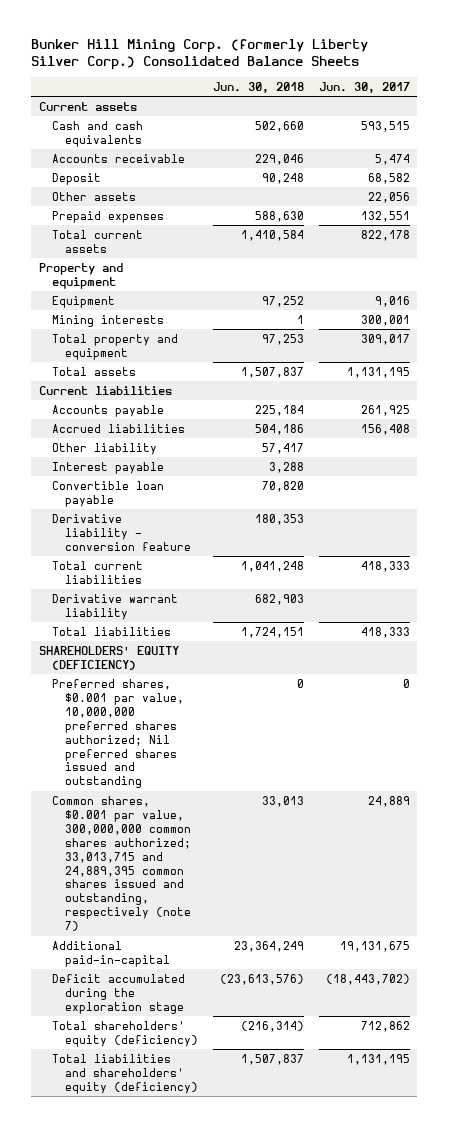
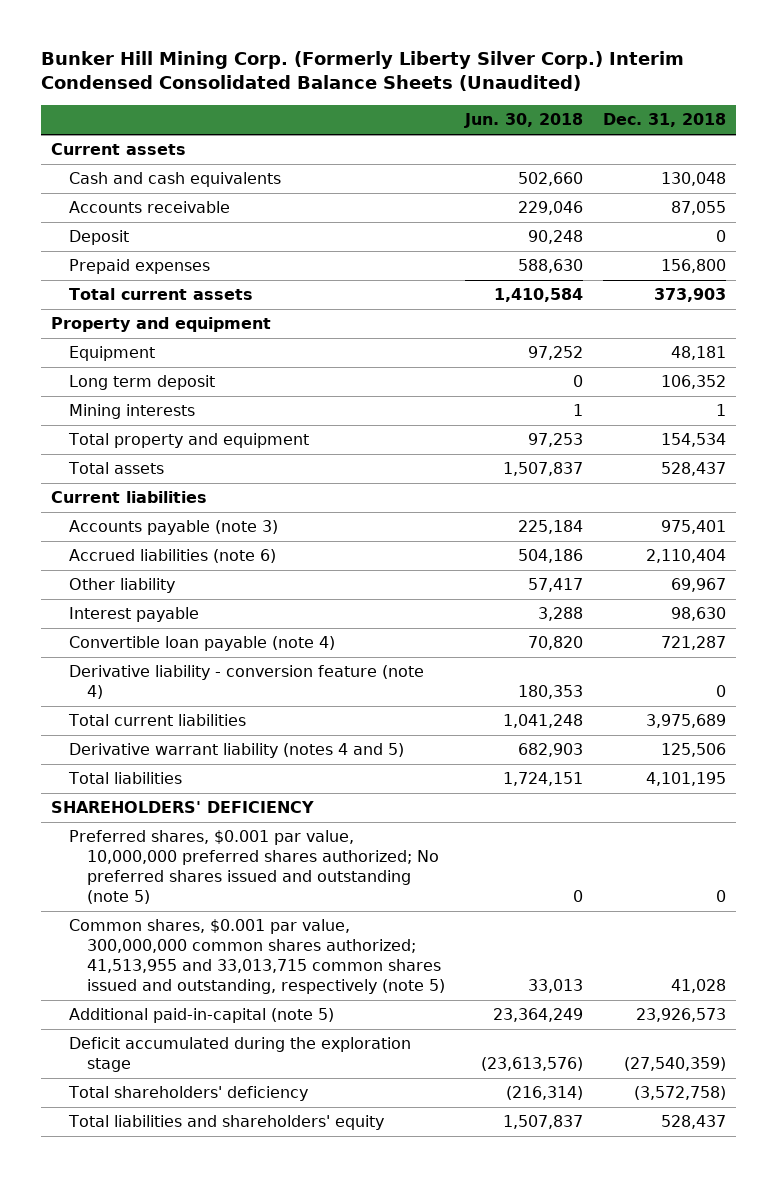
[31,38,369,70] Bunker Hill Mining Corp. (formerly Liberty Silver Corp.) Consolidated Balance Sheets -> [40,51,684,92] Bunker Hill Mining Corp. (Formerly Liberty Silver Corp.) Interim Condensed Consolidated Balance Sheets (Unaudited)
[318,81,410,93] Jun. 30, 2017 -> none
none -> [603,113,727,128] Dec. 31, 2018
[51,191,136,201] Other assets -> none
none -> [69,375,216,391] Long term deposit
[51,404,164,417] Accounts payable -> [69,520,279,536] Accounts payable (note 3)
[51,423,185,433] Accrued liabilities -> [69,549,277,564] Accrued liabilities (note 6)
[51,480,164,507] Convertible loan payable -> [69,636,336,652] Convertible loan payable (note 4)
[51,513,191,551] Derivative liability - conversion feature -> [69,665,425,700] Derivative liability - conversion feature (note 4)
[51,593,178,620] Derivative warrant liability -> [69,743,405,759] Derivative warrant liability (notes 4 and 5)
[38,645,179,670] SHAREHOLDERS' EQUITY (DEFICIENCY) -> [50,801,314,814] SHAREHOLDERS' DEFICIENCY
[51,678,184,789] Preferred shares, $0.001 par value, 10,000,000 preferred shares authorized; Nil preferred shares issued and outstanding -> [69,830,440,905] Preferred shares, $0.001 par value, 10,000,000 preferred shares authorized; No preferred shares issued and outstanding (note 5)
[51,795,191,932] Common shares, $0.001 par value, 300,000,000 common shares authorized; 33,013,715 and 24,889,395 common shares issued and outstanding, respectively (note 7) -> [69,919,446,995] Common shares, $0.001 par value, 300,000,000 common shares authorized; 41,513,955 and 33,013,715 common shares issued and outstanding, respectively (note 5)
[51,940,170,967] Additional paid-in-capital -> [69,1008,335,1024] Additional paid-in-capital (note 5)
[51,1020,198,1047] Total shareholders' equity (deficiency) -> [68,1086,309,1102] Total shareholders' deficiency
[51,1053,198,1094] Total liabilities and shareholders' equity (deficiency) -> [68,1115,385,1131] Total liabilities and shareholders' equity

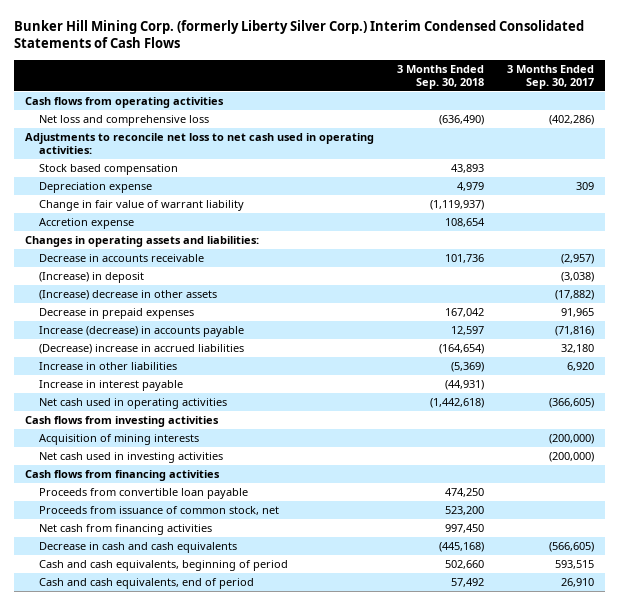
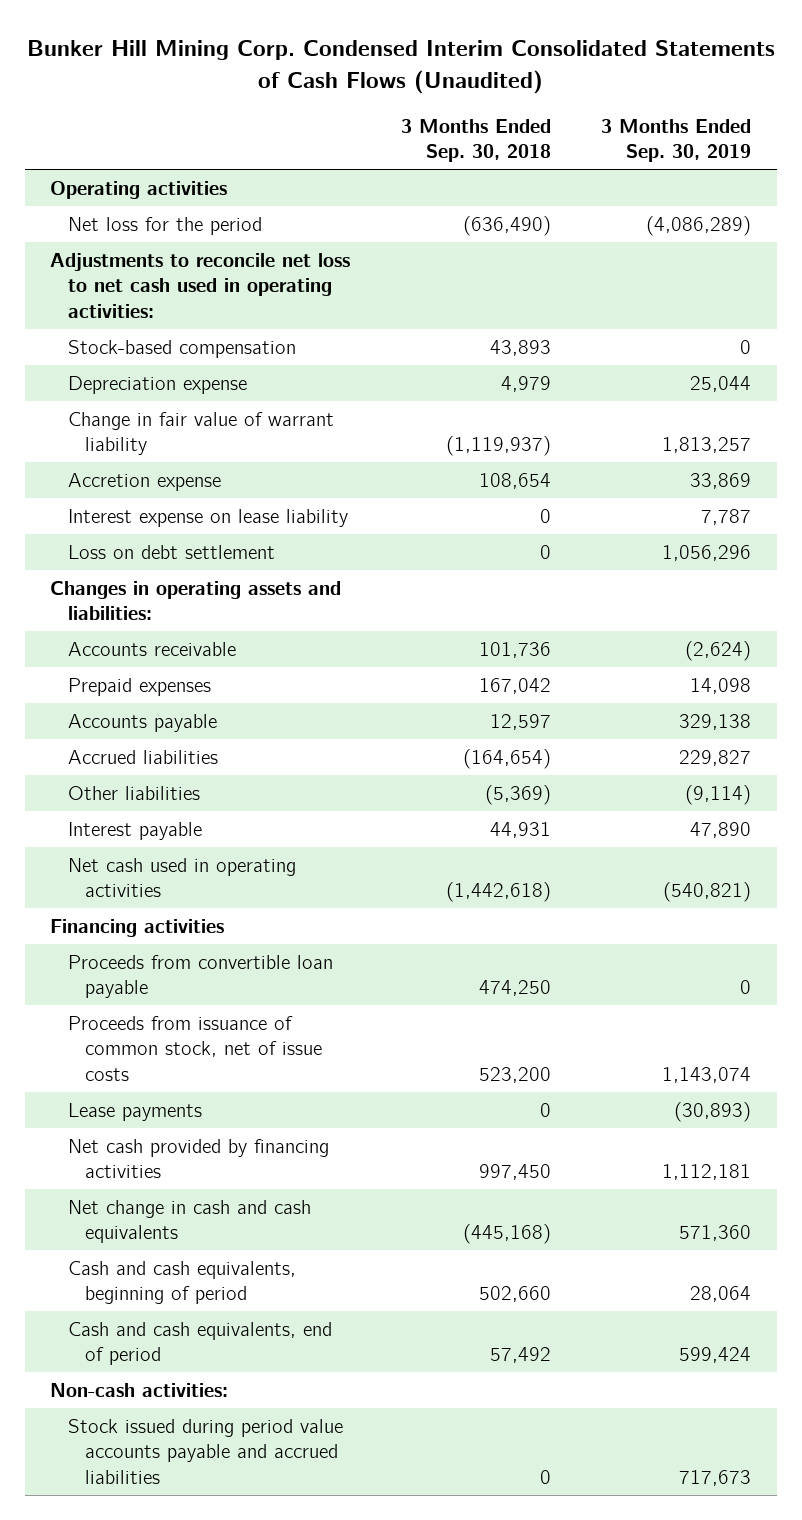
[13,20,584,49] Bunker Hill Mining Corp. (formerly Liberty Silver Corp.) Interim Condensed Consolidated Statements of Cash Flows -> [26,40,775,94] Bunker Hill Mining Corp. Condensed Interim Consolidated Statements of Cash Flows (Unaudited)
[506,64,594,89] 3 Months Ended Sep. 30, 2017 -> none
none -> [601,118,752,163] 3 Months Ended Sep. 30, 2019
[25,96,225,108] Cash flows from operating activities -> [50,180,228,199] Operating activities
[38,114,209,126] Net loss and comprehensive loss -> [67,216,262,235] Net loss for the period
[38,163,178,175] Stock based compensation -> [67,339,296,358] Stock-based compensation
none -> [67,508,348,527] Interest expense on lease liability
none -> [67,544,275,559] Loss on debt settlement
[38,271,144,283] (Increase) in deposit -> none
[38,289,217,300] (Increase) decrease in other assets -> none
[38,253,204,262] Decrease in accounts receivable -> [67,641,236,656] Accounts receivable
[38,307,194,319] Decrease in prepaid expenses -> [67,677,211,696] Prepaid expenses
[38,325,244,337] Increase (decrease) in accounts payable -> [67,713,217,732] Accounts payable
[38,343,244,354] (Decrease) increase in accrued liabilities -> [67,749,218,764] Accrued liabilities
[38,361,177,370] Increase in other liabilities -> [67,785,200,800] Other liabilities
[38,379,183,391] Increase in interest payable -> [67,821,202,840] Interest payable
[444,379,484,390] (44,931) -> [489,821,551,838] 44,931
[25,415,220,427] Cash flows from investing activities -> none
[38,433,199,445] Acquisition of mining interests -> none
[38,451,223,463] Net cash used in investing activities -> none
[25,469,221,481] Cash flows from financing activities -> [50,918,225,937] Financing activities
[38,505,279,515] Proceeds from issuance of common stock, net -> [67,1015,323,1081] Proceeds from issuance of common stock, net of issue costs
none -> [67,1102,202,1121] Lease payments
[38,523,212,535] Net cash from financing activities -> [67,1138,329,1179] Net cash provided by financing activities
[38,541,237,553] Decrease in cash and cash equivalents -> [67,1199,311,1244] Net change in cash and cash equivalents
none -> [50,1382,229,1397] Non-cash activities:
none -> [67,1418,343,1484] Stock issued during period value accounts payable and accrued liabilities

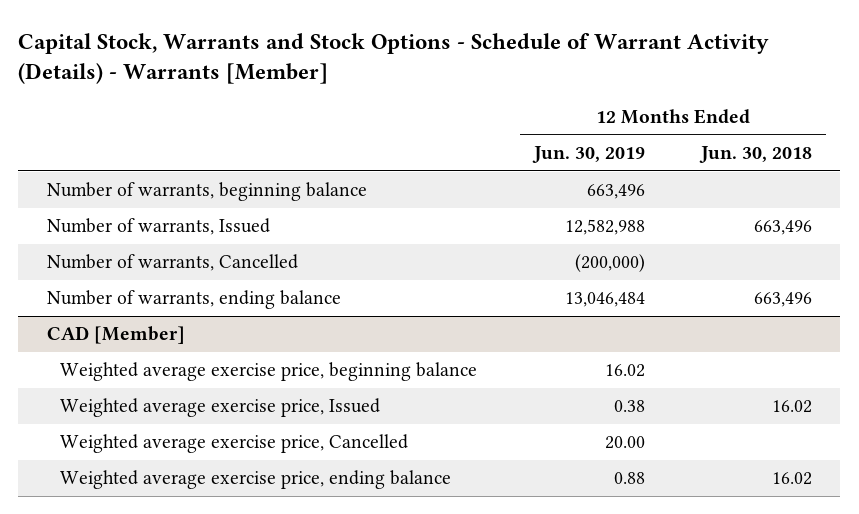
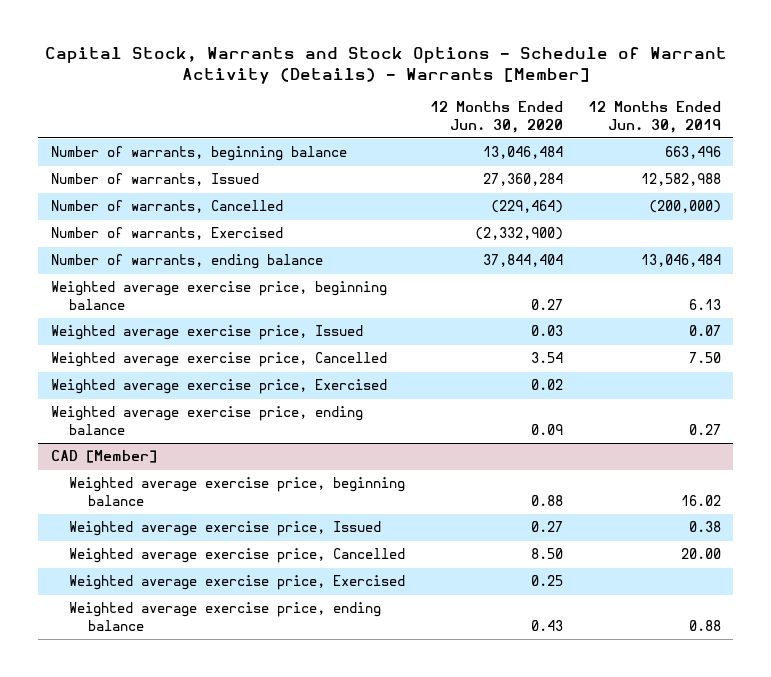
[699,146,813,164] Jun. 30, 2018 -> none
none -> [429,101,563,133] 12 Months Ended Jun. 30, 2020
none -> [50,227,283,241] Number of warrants, Exercised
none -> [50,281,387,310] Weighted average exercise price, beginning balance
none -> [50,325,363,341] Weighted average exercise price, Issued
none -> [50,352,387,368] Weighted average exercise price, Cancelled
none -> [50,379,387,395] Weighted average exercise price, Exercised
none -> [50,406,363,435] Weighted average exercise price, ending balance
none -> [69,575,406,591] Weighted average exercise price, Exercised

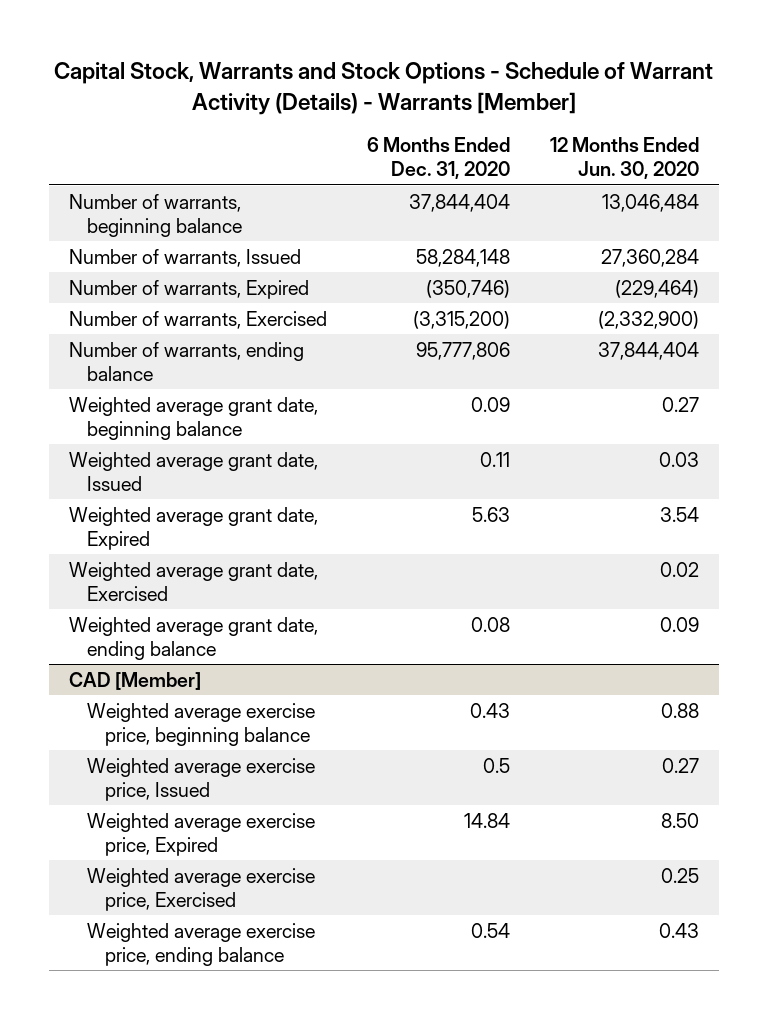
[587,101,721,133] 12 Months Ended Jun. 30, 2019 -> none
none -> [366,137,510,179] 6 Months Ended Dec. 31, 2020
[50,200,283,214] Number of warrants, Cancelled -> [68,279,309,299] Number of warrants, Expired
[50,325,363,341] Weighted average exercise price, Issued -> none
[50,379,387,395] Weighted average exercise price, Exercised -> none
[50,281,387,310] Weighted average exercise price, beginning balance -> [68,396,318,440] Weighted average grant date, beginning balance
none -> [68,451,318,491] Weighted average grant date, Issued
[50,352,387,368] Weighted average exercise price, Cancelled -> [68,506,318,550] Weighted average grant date, Expired
none -> [68,561,318,601] Weighted average grant date, Exercised
[50,406,363,435] Weighted average exercise price, ending balance -> [68,616,318,660] Weighted average grant date, ending balance
[69,548,406,564] Weighted average exercise price, Cancelled -> [86,812,315,856] Weighted average exercise price, Expired

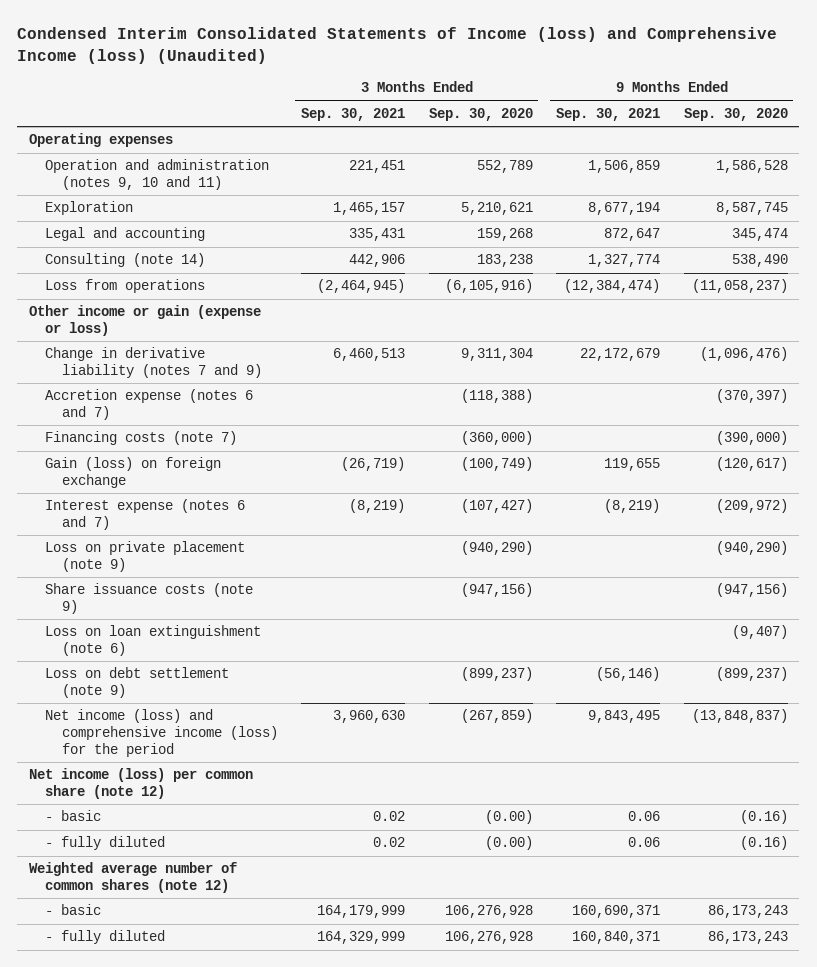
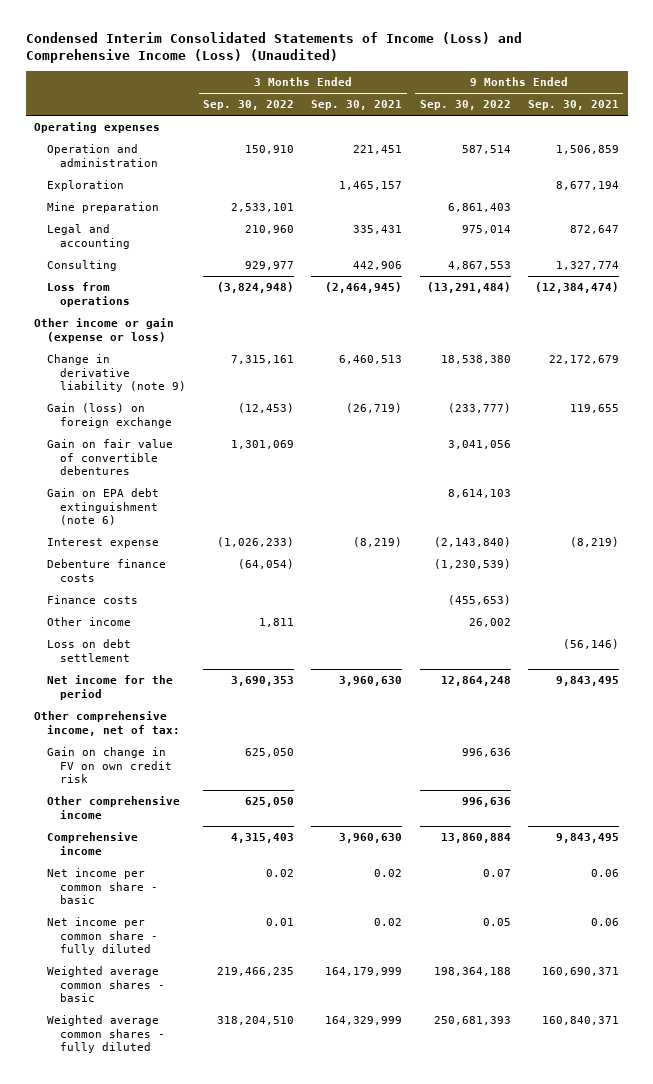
[17,27,778,65] Condensed Interim Consolidated Statements of Income (loss) and Comprehensive Income (loss) (Unaudited) -> [25,31,522,64] Condensed Interim Consolidated Statements of Income (Loss) and Comprehensive Income (Loss) (Unaudited)
[428,108,533,122] Sep. 30, 2020 -> none
[683,108,788,122] Sep. 30, 2020 -> none
none -> [202,100,294,111] Sep. 30, 2022
none -> [419,100,511,111] Sep. 30, 2022
[45,159,270,191] Operation and administration (notes 9, 10 and 11) -> [46,144,158,167] Operation and administration
none -> [46,202,159,214] Mine preparation
[45,253,206,268] Consulting (note 14) -> [46,260,117,272] Consulting
[45,389,254,421] Accretion expense (notes 6 and 7) -> none
[45,431,238,446] Financing costs (note 7) -> none
[45,347,262,379] Change in derivative liability (notes 7 and 9) -> [46,354,186,393] Change in derivative liability (note 9)
[45,541,246,573] Loss on private placement (note 9) -> none
[45,583,254,615] Share issuance costs (note 9) -> none
[45,625,262,657] Loss on loan extinguishment (note 6) -> none
[29,768,254,800] Net income (loss) per common share (note 12) -> none
[29,862,238,894] Weighted average number of common shares (note 12) -> none
none -> [46,439,173,476] Gain on fair value of convertible debentures
none -> [46,488,159,526] Gain on EPA debt extinguishment (note 6)
[45,499,246,531] Interest expense (notes 6 and 7) -> [46,538,159,549] Interest expense
none -> [46,559,166,582] Debenture finance costs
none -> [46,595,138,605] Finance costs
none -> [46,617,131,627] Other income
[45,667,230,699] Loss on debt settlement (note 9) -> [46,639,131,662] Loss on debt settlement
[45,709,278,758] Net income (loss) and comprehensive income (loss) for the period -> [46,675,173,700] Net income for the period
none -> [34,711,180,736] Other comprehensive income, net of tax:
none -> [46,747,172,784] Gain on change in FV on own credit risk
none -> [46,796,180,819] Other comprehensive income
none -> [46,832,138,855] Comprehensive income
[45,810,102,822] - basic -> [46,868,158,905] Net income per common share - basic
[45,836,166,851] - fully diluted -> [46,917,158,956] Net income per common share - fully diluted
[45,904,102,916] - basic -> [46,966,165,1003] Weighted average common shares - basic
[45,930,166,945] - fully diluted -> [46,1015,165,1054] Weighted average common shares - fully diluted

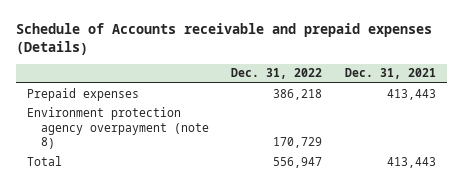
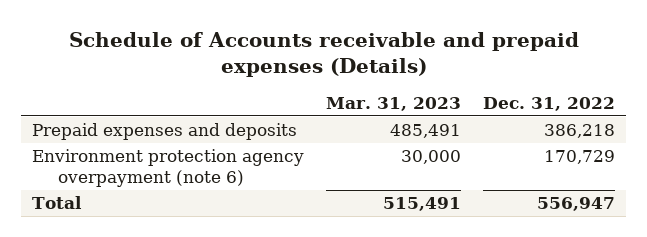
[344,68,436,80] Dec. 31, 2021 -> none
none -> [326,96,462,111] Mar. 31, 2023
[27,87,140,101] Prepaid expenses -> [31,123,297,141] Prepaid expenses and deposits
[27,106,209,150] Environment protection agency overpayment (note 8) -> [31,149,304,188] Environment protection agency overpayment (note 6)

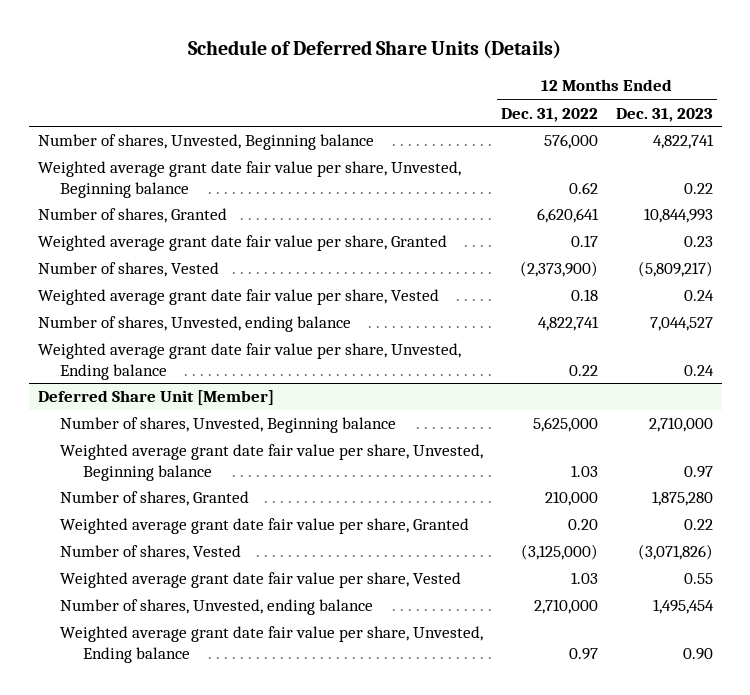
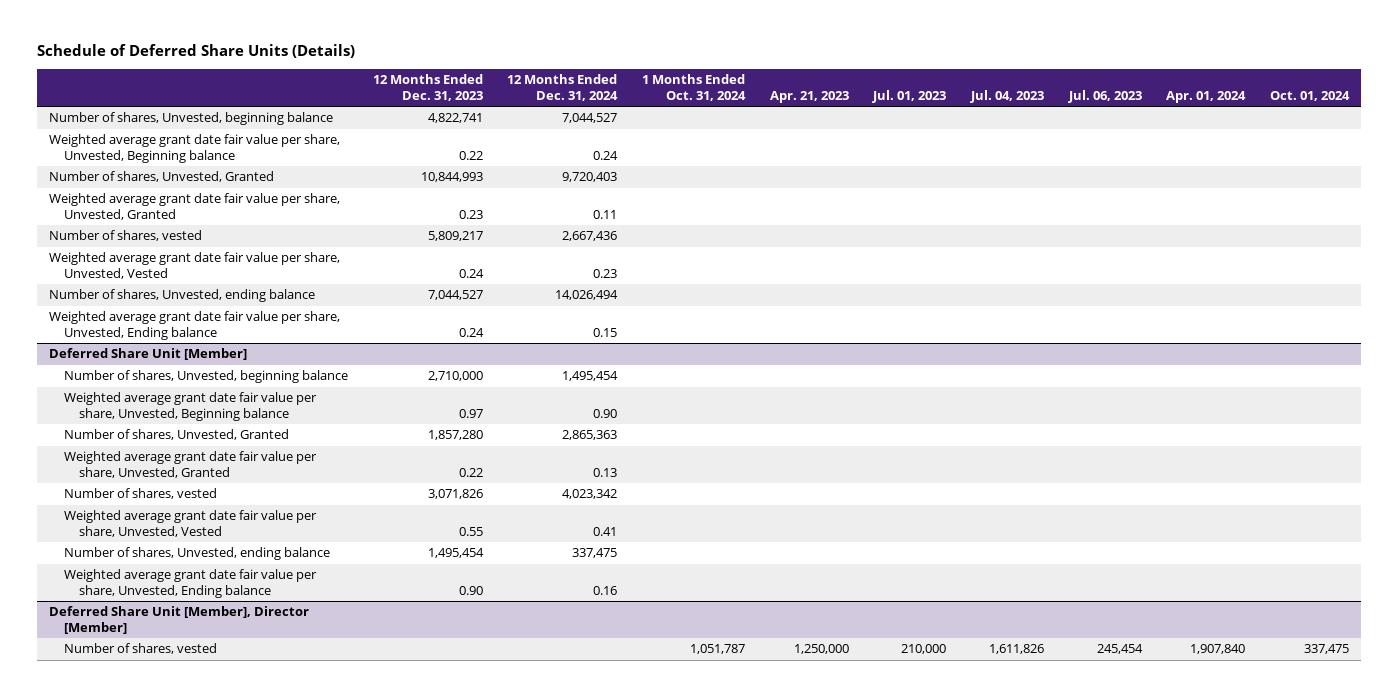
[500,107,598,122] Dec. 31, 2022 -> none
none -> [507,74,619,101] 12 Months Ended Dec. 31, 2024
none -> [642,74,747,101] 1 Months Ended Oct. 31, 2024
none -> [769,90,849,103] Apr. 21, 2023
none -> [872,89,947,103] Jul. 01, 2023
none -> [970,89,1045,103] Jul. 04, 2023
none -> [1067,89,1142,103] Jul. 06, 2023
none -> [1166,90,1247,103] Apr. 01, 2024
none -> [1269,90,1350,101] Oct. 01, 2024
[37,134,374,151] Number of shares, Unvested, Beginning balance -> [49,112,334,126] Number of shares, Unvested, beginning balance
[37,208,227,224] Number of shares, Granted -> [49,171,275,183] Number of shares, Unvested, Granted
[37,235,447,252] Weighted average grant date fair value per share, Granted -> [49,193,341,220] Weighted average grant date fair value per share, Unvested, Granted
[37,262,219,278] Number of shares, Vested -> [49,230,203,242] Number of shares, vested
[637,261,713,278] (5,809,217) -> [427,231,483,242] 5,809,217
[37,289,439,306] Weighted average grant date fair value per share, Vested -> [49,252,341,279] Weighted average grant date fair value per share, Unvested, Vested
[60,417,397,434] Number of shares, Unvested, Beginning balance -> [64,370,349,384] Number of shares, Unvested, beginning balance
[60,491,250,507] Number of shares, Granted -> [64,429,290,441] Number of shares, Unvested, Granted
[651,491,713,507] 1,875,280 -> [427,430,483,441] 1,857,280
[60,518,470,535] Weighted average grant date fair value per share, Granted -> [64,451,318,478] Weighted average grant date fair value per share, Unvested, Granted
[60,545,242,561] Number of shares, Vested -> [64,488,218,500] Number of shares, vested
[637,544,713,561] (3,071,826) -> [427,489,483,500] 3,071,826
[60,572,462,589] Weighted average grant date fair value per share, Vested -> [64,510,318,537] Weighted average grant date fair value per share, Unvested, Vested
none -> [49,606,310,634] Deferred Share Unit [Member], Director [Member]
none -> [64,643,218,655] Number of shares, vested

